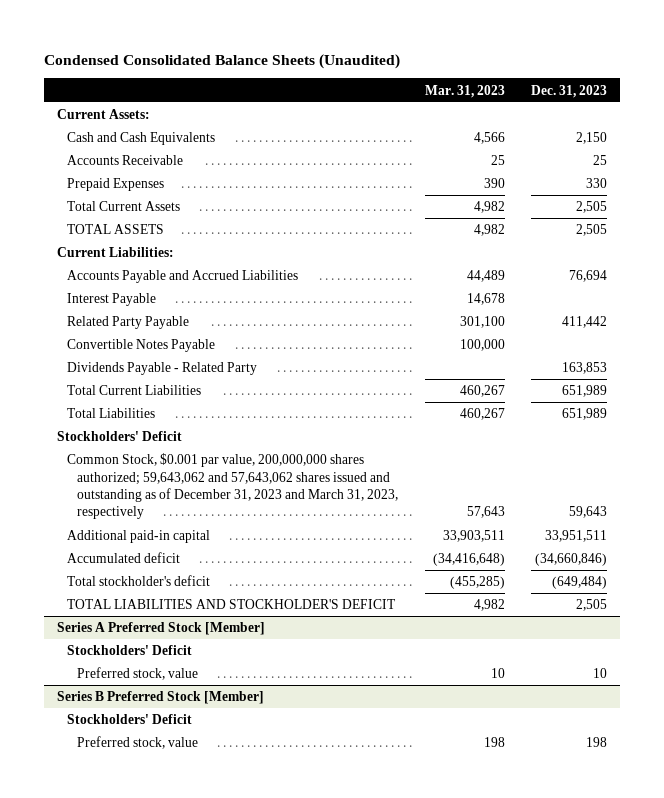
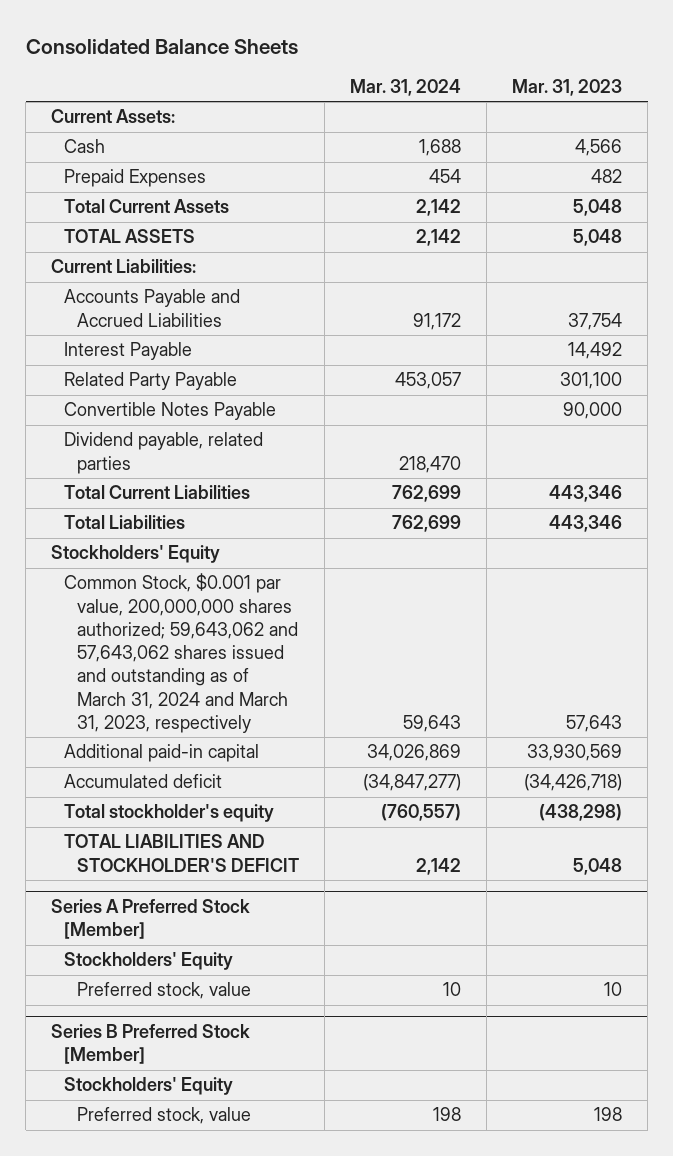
[43,53,400,69] Condensed Consolidated Balance Sheets (Unaudited) -> [25,38,298,54] Consolidated Balance Sheets
[531,84,608,98] Dec. 31, 2023 -> none
none -> [350,78,462,96] Mar. 31, 2024
[67,155,184,166] Accounts Receivable -> none
[67,132,216,146] Cash and Cash Equivalents -> [64,139,106,154] Cash
[483,178,505,189] 390 -> [591,169,623,184] 482
[473,201,505,214] 4,982 -> [573,199,623,217] 5,048
[473,224,505,237] 4,982 -> [573,229,623,247] 5,048
[466,270,505,283] 44,489 -> [568,312,623,330] 37,754
[466,293,505,306] 14,678 -> [568,342,623,360] 14,492
[459,339,505,352] 100,000 -> [563,402,623,420] 90,000
[67,362,258,376] Dividends Payable - Related Party -> [64,432,264,474] Dividend payable, related parties
[459,385,505,398] 460,267 -> [549,485,623,503] 443,346
[459,408,505,421] 460,267 -> [549,515,623,533] 443,346
[57,431,183,442] Stockholders' Deficit -> [51,545,221,564] Stockholders' Equity
[67,453,399,520] Common Stock, $0.001 par value, 200,000,000 shares authorized; 59,643,062 and 57,643,062 shares issued and outstanding as of December 31, 2023 and March 31, 2023, respectively -> [64,573,299,733] Common Stock, $0.001 par value, 200,000,000 shares authorized; 59,643,062 and 57,643,062 shares issued and outstanding as of March 31, 2024 and March 31, 2023, respectively
[442,530,505,543] 33,903,511 -> [527,744,623,762] 33,930,569
[432,553,505,567] (34,416,648) -> [524,774,623,792] (34,426,718)
[67,575,211,587] Total stockholder's deficit -> [64,804,275,823] Total stockholder's equity
[449,576,505,590] (455,285) -> [539,804,623,822] (438,298)
[473,599,505,612] 4,982 -> [573,857,623,875] 5,048
[67,645,193,656] Stockholders' Deficit -> [64,952,234,971] Stockholders' Equity
[67,714,193,725] Stockholders' Deficit -> [64,1077,234,1096] Stockholders' Equity

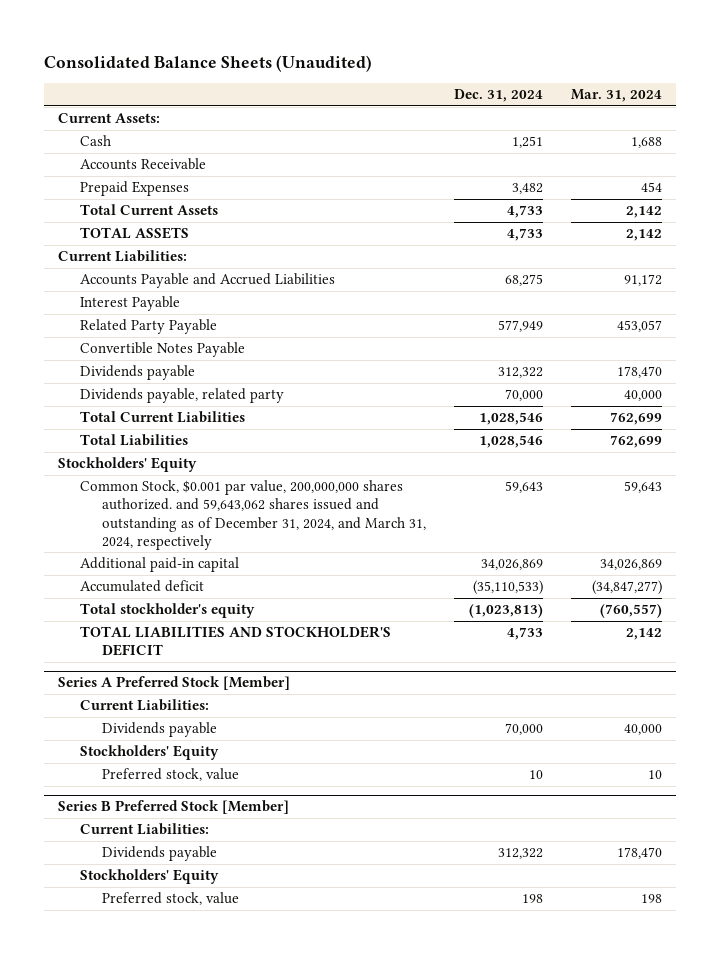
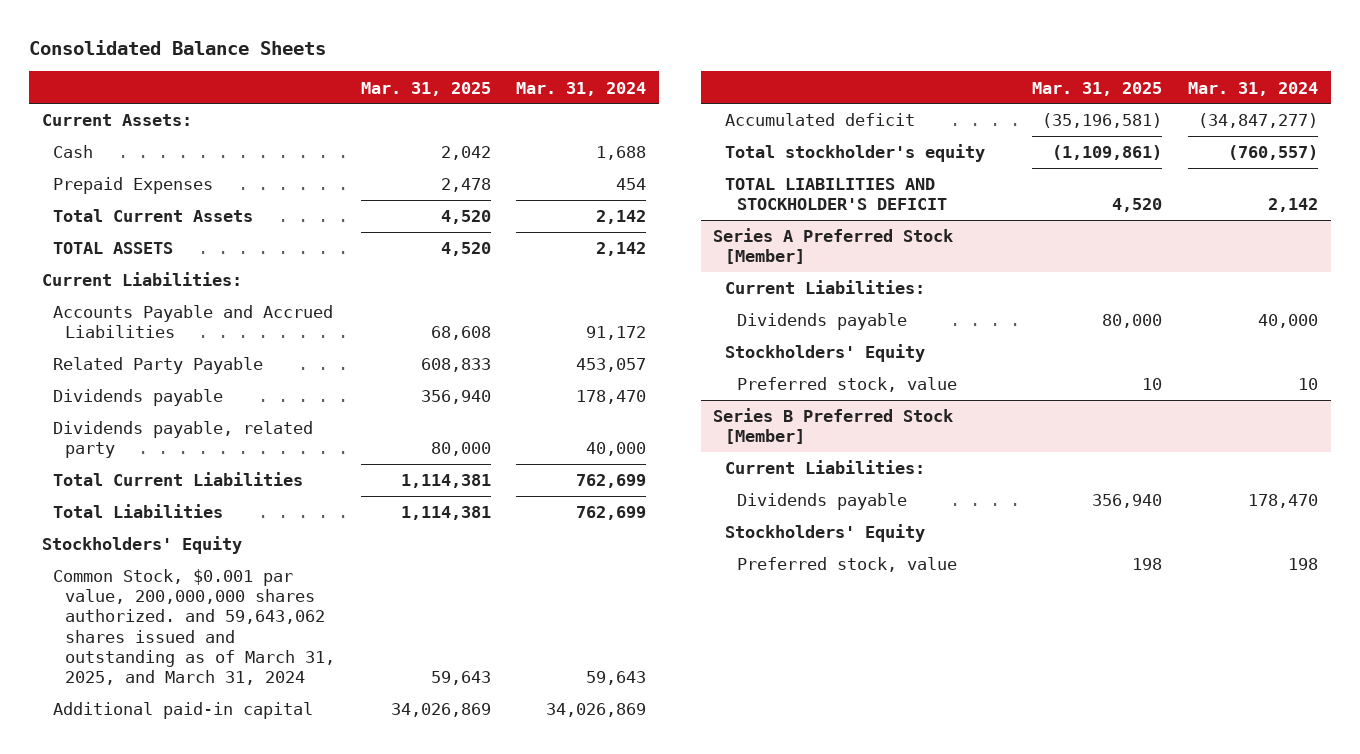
[44,54,373,72] Consolidated Balance Sheets (Unaudited) -> [28,39,326,55] Consolidated Balance Sheets
[454,89,544,103] Dec. 31, 2024 -> none
none -> [360,81,491,96] Mar. 31, 2025
[80,158,207,171] Accounts Receivable -> none
[80,296,181,312] Interest Payable -> none
[80,342,246,358] Convertible Notes Payable -> none
[80,480,427,550] Common Stock, $0.001 par value, 200,000,000 shares authorized. and 59,643,062 shares issued and outstanding as of December 31, 2024, and March 31, 2024, respectively -> [53,569,336,685] Common Stock, $0.001 par value, 200,000,000 shares authorized. and 59,643,062 shares issued and outstanding as of March 31, 2025, and March 31, 2024

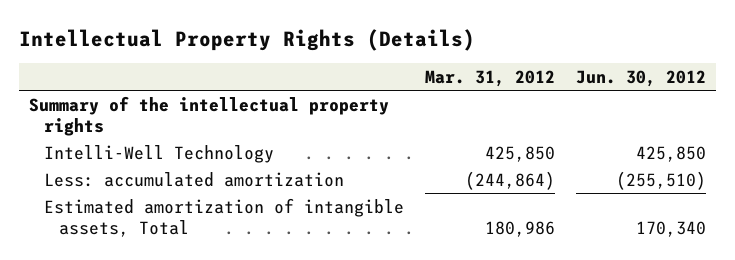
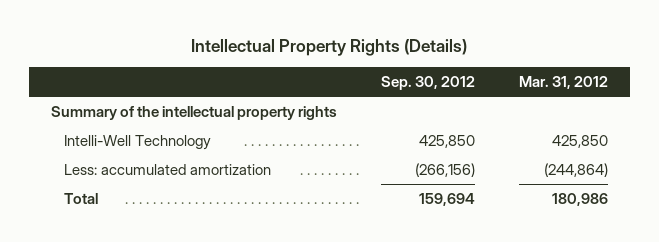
[575,70,706,88] Jun. 30, 2012 -> none
none -> [380,75,475,90] Sep. 30, 2012
[44,197,405,237] Estimated amortization of intangible assets, Total -> [64,193,99,205] Total

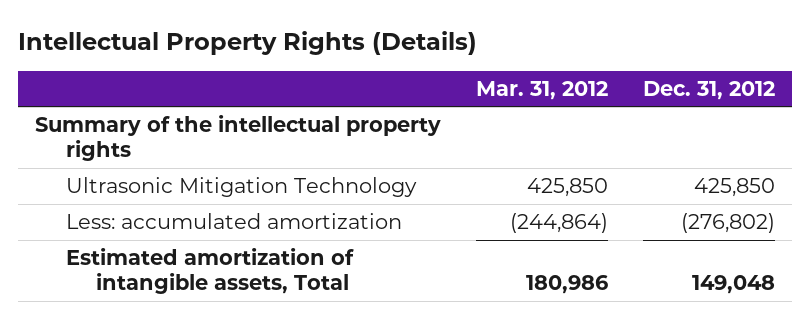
[380,75,475,90] Sep. 30, 2012 -> none
none -> [642,80,775,100] Dec. 31, 2012
[64,135,212,151] Intelli-Well Technology -> [65,177,417,198] Ultrasonic Mitigation Technology
[64,193,99,205] Total -> [65,248,354,295] Estimated amortization of intangible assets, Total

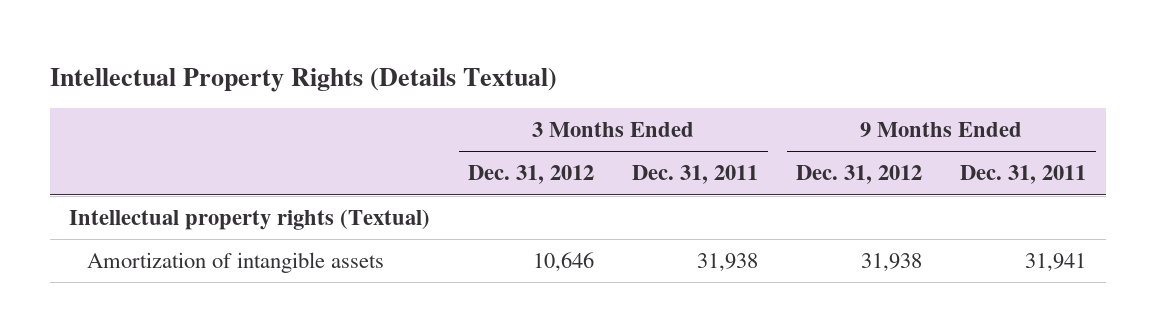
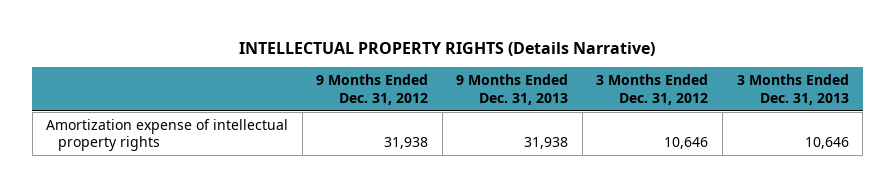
[50,67,558,92] Intellectual Property Rights (Details Textual) -> [239,41,656,56] INTELLECTUAL PROPERTY RIGHTS (Details Narrative)
[632,165,759,185] Dec. 31, 2011 -> none
[960,165,1087,185] Dec. 31, 2011 -> none
none -> [456,74,569,105] 9 Months Ended Dec. 31, 2013
none -> [736,74,849,105] 3 Months Ended Dec. 31, 2013
[69,209,431,231] Intellectual property rights (Textual) -> none
[87,252,385,274] Amortization of intangible assets -> [46,118,289,152] Amortization expense of intellectual property rights

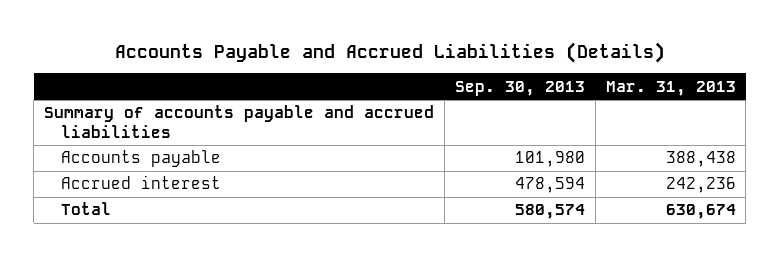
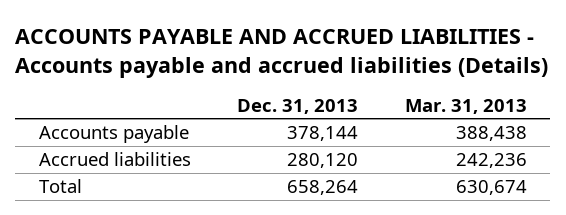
[114,41,665,63] Accounts Payable and Accrued Liabilities (Details) -> [15,29,549,78] ACCOUNTS PAYABLE AND ACCRUED LIABILITIES - Accounts payable and accrued liabilities (Details)
[454,80,585,96] Sep. 30, 2013 -> none
none -> [237,98,359,114] Dec. 31, 2013
[44,105,435,138] Summary of accounts payable and accrued liabilities -> none
[60,175,221,190] Accrued interest -> [38,152,191,167] Accrued liabilities

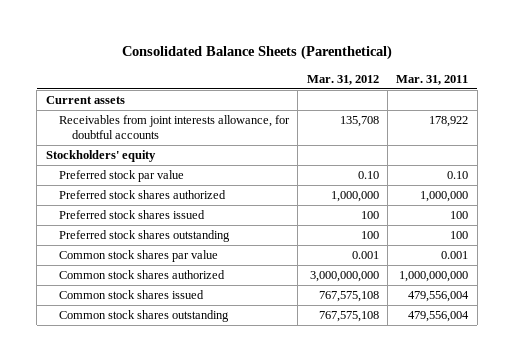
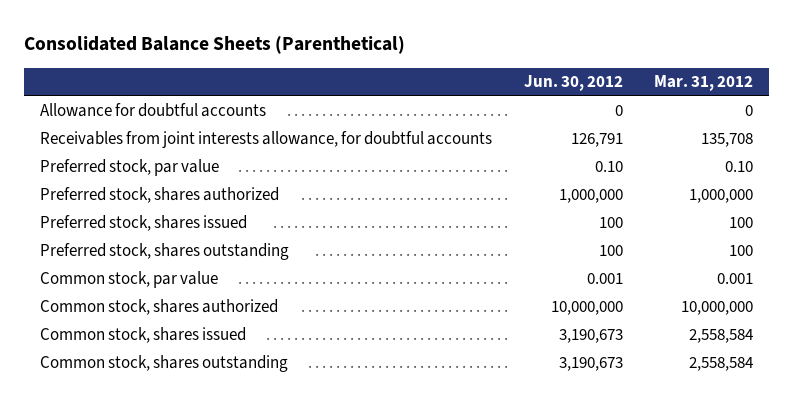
[396,74,469,85] Mar. 31, 2011 -> none
none -> [523,75,623,92] Jun. 30, 2012
[45,96,125,105] Current assets -> none
none -> [39,102,266,117] Allowance for doubtful accounts
[45,150,156,163] Stockholders' equity -> none
[58,170,184,183] Preferred stock par value -> [39,158,219,176] Preferred stock, par value
[58,190,226,200] Preferred stock shares authorized -> [39,186,279,203] Preferred stock, shares authorized
[58,210,205,220] Preferred stock shares issued -> [39,214,247,231] Preferred stock, shares issued
[58,230,230,243] Preferred stock shares outstanding -> [39,242,289,260] Preferred stock, shares outstanding
[58,250,218,263] Common stock shares par value -> [39,270,218,288] Common stock, par value
[58,270,225,280] Common stock shares authorized -> [39,298,278,315] Common stock, shares authorized
[309,271,379,283] 3,000,000,000 -> [681,300,754,315] 10,000,000
[58,290,204,300] Common stock shares issued -> [39,326,246,343] Common stock, shares issued
[318,291,379,303] 767,575,108 -> [689,328,754,343] 2,558,584
[58,310,229,323] Common stock shares outstanding -> [39,354,288,372] Common stock, shares outstanding
[318,311,379,323] 767,575,108 -> [689,356,754,371] 2,558,584

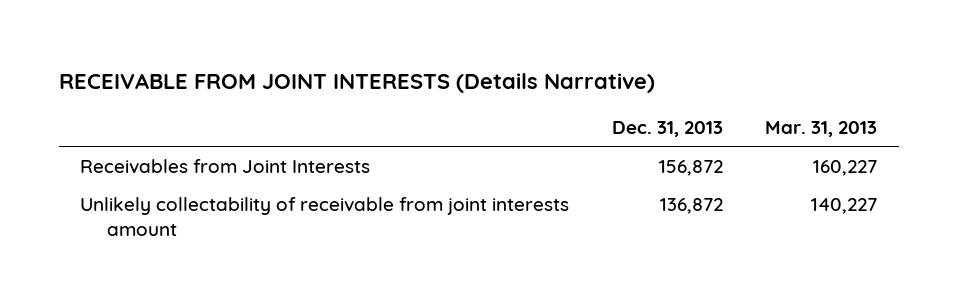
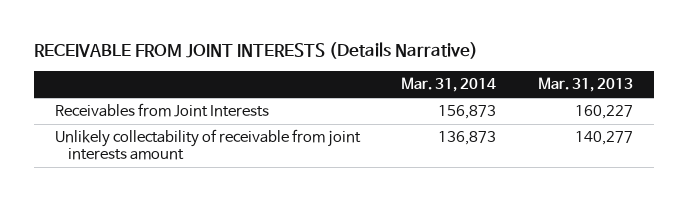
[611,120,723,137] Dec. 31, 2013 -> none
none -> [401,77,497,93] Mar. 31, 2014
[811,197,878,214] 140,227 -> [574,131,633,146] 140,277

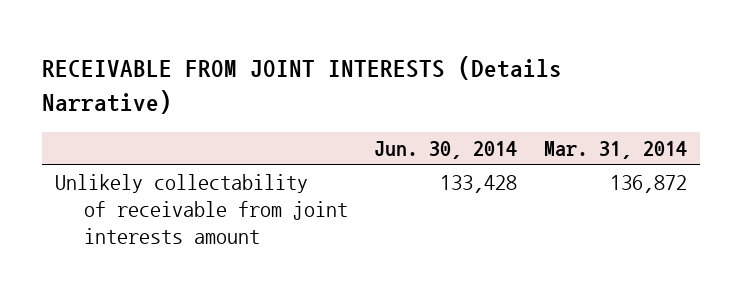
[537,77,633,93] Mar. 31, 2013 -> none
none -> [374,141,518,160] Jun. 30, 2014
[54,103,269,118] Receivables from Joint Interests -> none
[438,131,497,146] 136,873 -> [609,175,687,194] 136,872

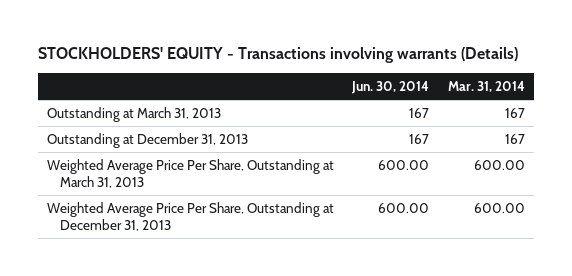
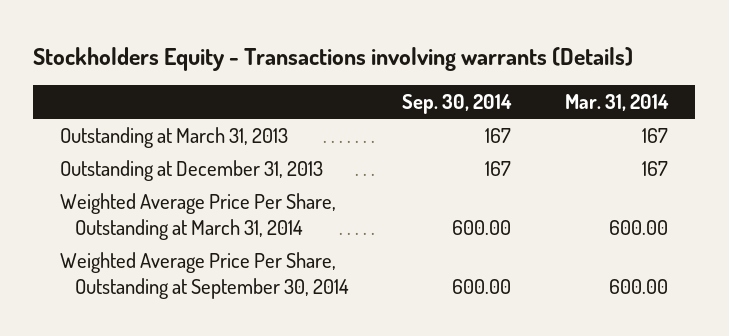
[37,47,518,64] STOCKHOLDERS' EQUITY - Transactions involving warrants (Details) -> [33,46,634,71] Stockholders Equity - Transactions involving warrants (Details)
[351,80,430,94] Jun. 30, 2014 -> none
none -> [402,94,513,115] Sep. 30, 2014
[46,158,334,188] Weighted Average Price Per Share, Outstanding at March 31, 2013 -> [60,192,337,240] Weighted Average Price Per Share, Outstanding at March 31, 2014
[46,201,334,231] Weighted Average Price Per Share, Outstanding at December 31, 2013 -> [60,251,350,299] Weighted Average Price Per Share, Outstanding at September 30, 2014

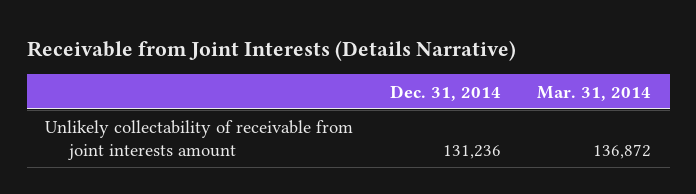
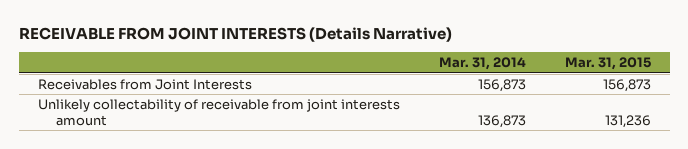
[26,39,516,61] Receivable from Joint Interests (Details Narrative) -> [18,27,452,43] RECEIVABLE FROM JOINT INTERESTS (Details Narrative)
[389,84,501,101] Dec. 31, 2014 -> none
none -> [564,57,651,71] Mar. 31, 2015
none -> [37,78,252,90] Receivables from Joint Interests
[593,144,652,160] 136,872 -> [477,114,526,128] 136,873

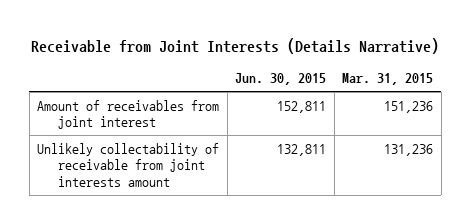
[18,27,452,43] RECEIVABLE FROM JOINT INTERESTS (Details Narrative) -> [31,37,440,54] Receivable from Joint Interests (Details Narrative)
[438,57,526,71] Mar. 31, 2014 -> none
none -> [235,73,327,86] Jun. 30, 2015
[37,78,252,90] Receivables from Joint Interests -> [37,99,220,130] Amount of receivables from joint interest
[602,78,651,92] 156,873 -> [384,100,434,113] 151,236

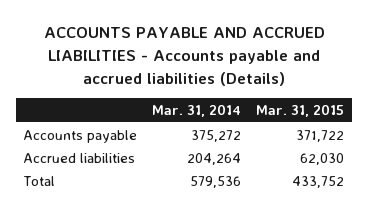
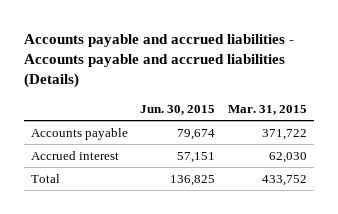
[43,27,325,86] ACCOUNTS PAYABLE AND ACCRUED LIABILITIES - Accounts payable and accrued liabilities (Details) -> [24,34,295,88] Accounts payable and accrued liabilities - Accounts payable and accrued liabilities (Details)
[152,103,242,117] Mar. 31, 2014 -> none
none -> [140,104,216,115] Jun. 30, 2015
[23,152,136,163] Accrued liabilities -> [30,150,119,160] Accrued interest

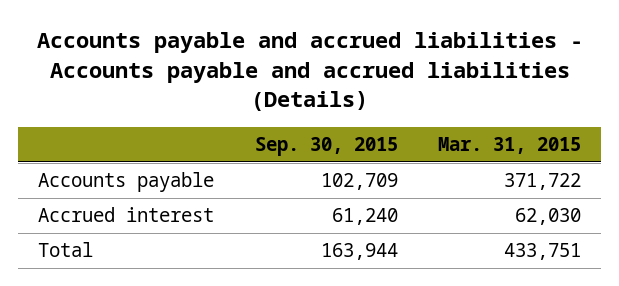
[140,104,216,115] Jun. 30, 2015 -> none
none -> [254,136,398,156] Sep. 30, 2015
[262,174,308,186] 433,752 -> [503,243,581,261] 433,751

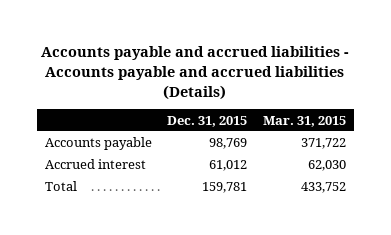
[254,136,398,156] Sep. 30, 2015 -> none
none -> [167,115,248,127] Dec. 31, 2015
[503,243,581,261] 433,751 -> [301,182,347,194] 433,752

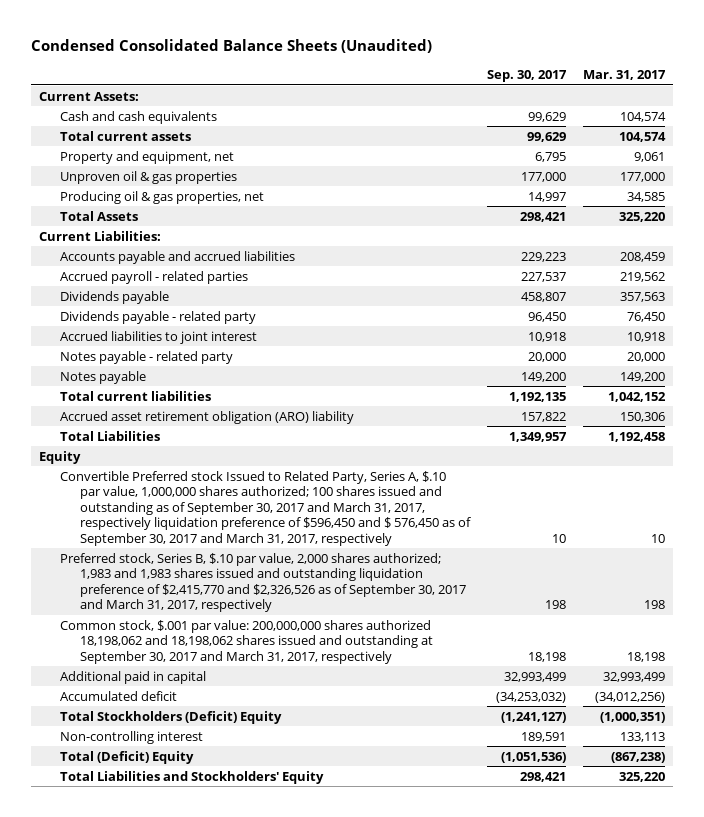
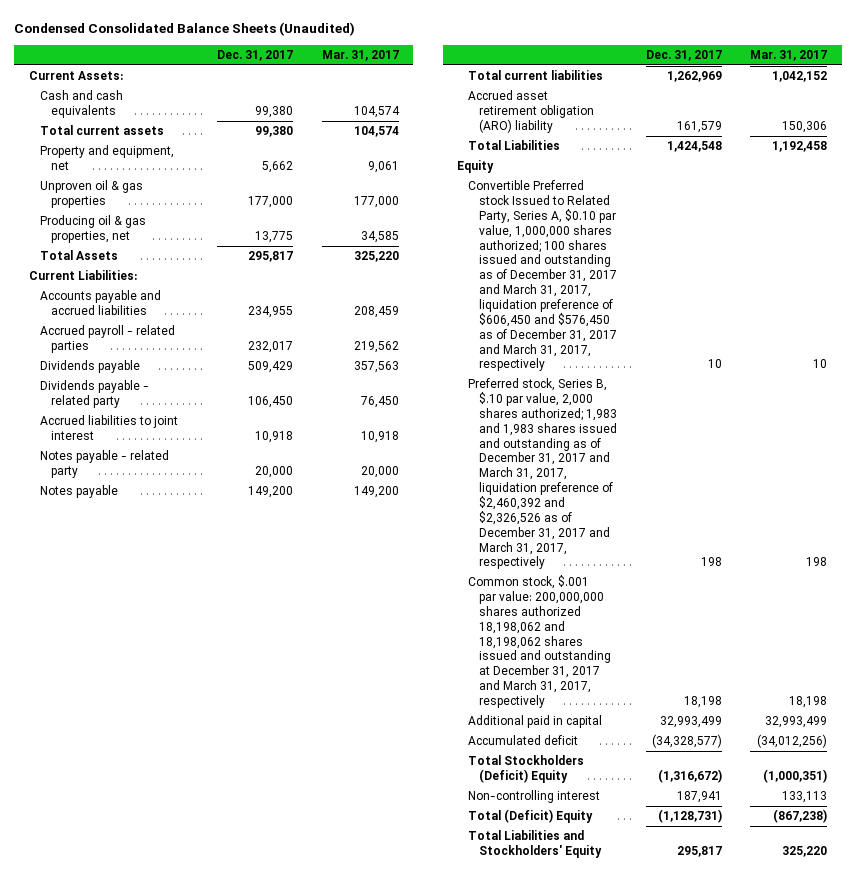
[486,70,567,83] Sep. 30, 2017 -> none
none -> [217,50,294,62] Dec. 31, 2017
[59,470,471,546] Convertible Preferred stock Issued to Related Party, Series A, $.10 par value, 1,000,000 shares authorized; 100 shares issued and outstanding as of September 30, 2017 and March 31, 2017, respectively liquidation preference of $596,450 and $ 576,450 as of September 30, 2017 and March 31, 2017, respectively -> [468,180,618,372] Convertible Preferred stock Issued to Related Party, Series A, $0.10 par value, 1,000,000 shares authorized; 100 shares issued and outstanding as of December 31, 2017 and March 31, 2017, liquidation preference of $606,450 and $576,450 as of December 31, 2017 and March 31, 2017, respectively
[59,552,466,613] Preferred stock, Series B, $.10 par value, 2,000 shares authorized; 1,983 and 1,983 shares issued and outstanding liquidation preference of $2,415,770 and $2,326,526 as of September 30, 2017 and March 31, 2017, respectively -> [468,378,618,570] Preferred stock, Series B, $.10 par value, 2,000 shares authorized; 1,983 and 1,983 shares issued and outstanding as of December 31, 2017 and March 31, 2017, liquidation preference of $2,460,392 and $2,326,526 as of December 31, 2017 and March 31, 2017, respectively
[59,619,433,664] Common stock, $.001 par value: 200,000,000 shares authorized 18,198,062 and 18,198,062 shares issued and outstanding at September 30, 2017 and March 31, 2017, respectively -> [468,575,612,708] Common stock, $.001 par value: 200,000,000 shares authorized 18,198,062 and 18,198,062 shares issued and outstanding at December 31, 2017 and March 31, 2017, respectively

